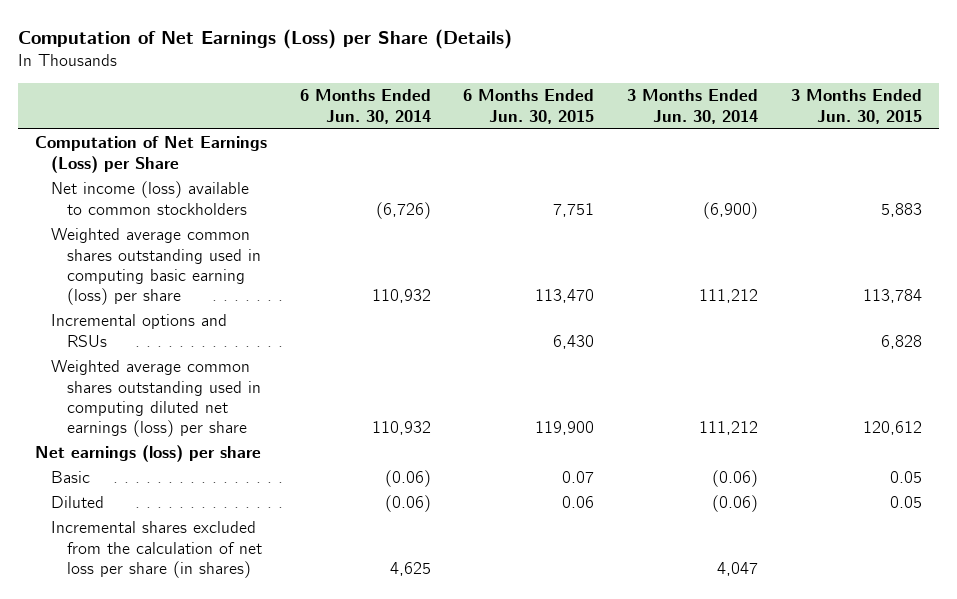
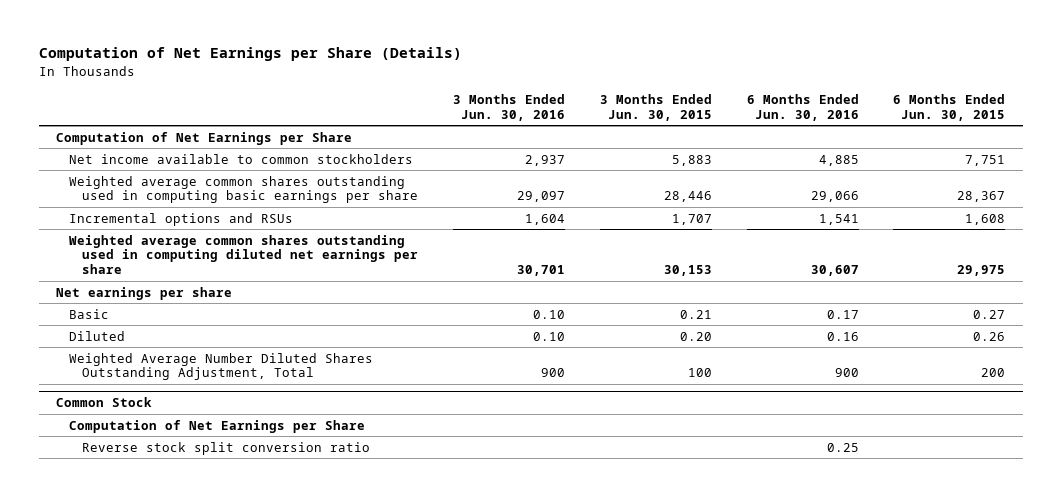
[18,28,513,49] Computation of Net Earnings (Loss) per Share (Details) -> [38,47,462,62] Computation of Net Earnings per Share (Details)
[299,89,431,124] 6 Months Ended Jun. 30, 2014 -> none
[627,89,759,124] 3 Months Ended Jun. 30, 2014 -> none
none -> [453,93,566,121] 3 Months Ended Jun. 30, 2016
none -> [746,93,859,121] 6 Months Ended Jun. 30, 2016
[50,521,263,578] Incremental shares excluded from the calculation of net loss per share (in shares) -> none
[34,136,267,173] Computation of Net Earnings (Loss) per Share -> [56,131,353,145] Computation of Net Earnings per Share
[50,181,249,215] Net income (loss) available to common stockholders -> [69,153,414,164] Net income available to common stockholders
[50,228,262,306] Weighted average common shares outstanding used in computing basic earning (loss) per share -> [69,175,419,204] Weighted average common shares outstanding used in computing basic earnings per share
[535,289,595,304] 113,470 -> [957,191,1006,203] 28,367
[863,289,923,304] 113,784 -> [663,191,712,203] 28,446
[553,334,595,349] 6,430 -> [965,213,1006,225] 1,608
[881,334,923,349] 6,828 -> [671,213,712,225] 1,707
[50,360,262,438] Weighted average common shares outstanding used in computing diluted net earnings (loss) per share -> [69,234,419,275] Weighted average common shares outstanding used in computing diluted net earnings per share
[535,421,595,436] 119,900 -> [957,265,1006,277] 29,975
[863,421,923,436] 120,612 -> [663,265,712,277] 30,153
[34,445,261,463] Net earnings (loss) per share -> [56,286,233,300] Net earnings per share
[562,471,595,484] 0.07 -> [973,309,1006,319] 0.27
[890,471,923,484] 0.05 -> [679,309,712,319] 0.21
[562,496,595,509] 0.06 -> [973,331,1006,341] 0.26
[890,496,923,509] 0.05 -> [679,331,712,341] 0.20
none -> [69,352,374,381] Weighted Average Number Diluted Shares Outstanding Adjustment, Total
none -> [56,397,153,408] Common Stock
none -> [69,419,366,433] Computation of Net Earnings per Share
none -> [82,441,371,455] Reverse stock split conversion ratio

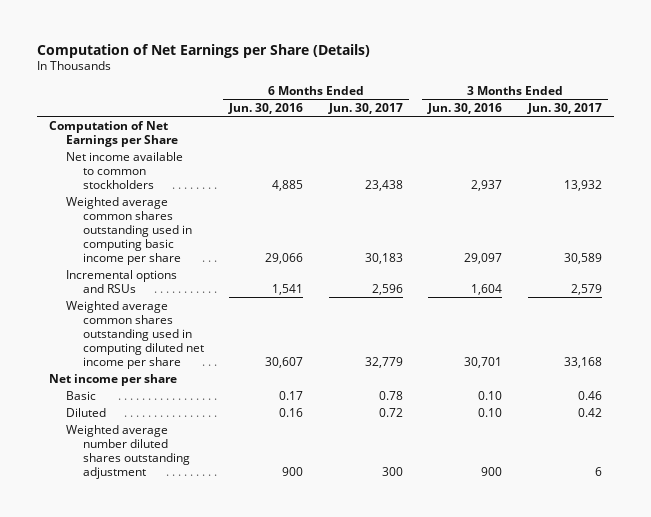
[599,93,712,121] 3 Months Ended Jun. 30, 2015 -> none
[893,93,1006,121] 6 Months Ended Jun. 30, 2015 -> none
none -> [327,102,403,114] Jun. 30, 2017
none -> [526,102,602,114] Jun. 30, 2017
[69,175,419,204] Weighted average common shares outstanding used in computing basic earnings per share -> [66,196,192,265] Weighted average common shares outstanding used in computing basic income per share
[69,234,419,275] Weighted average common shares outstanding used in computing diluted net earnings per share -> [66,300,204,369] Weighted average common shares outstanding used in computing diluted net income per share
[56,286,233,300] Net earnings per share -> [49,373,178,386] Net income per share
[56,397,153,408] Common Stock -> none
[69,419,366,433] Computation of Net Earnings per Share -> none
[82,441,371,455] Reverse stock split conversion ratio -> none
[69,352,374,381] Weighted Average Number Diluted Shares Outstanding Adjustment, Total -> [66,424,190,479] Weighted average number diluted shares outstanding adjustment

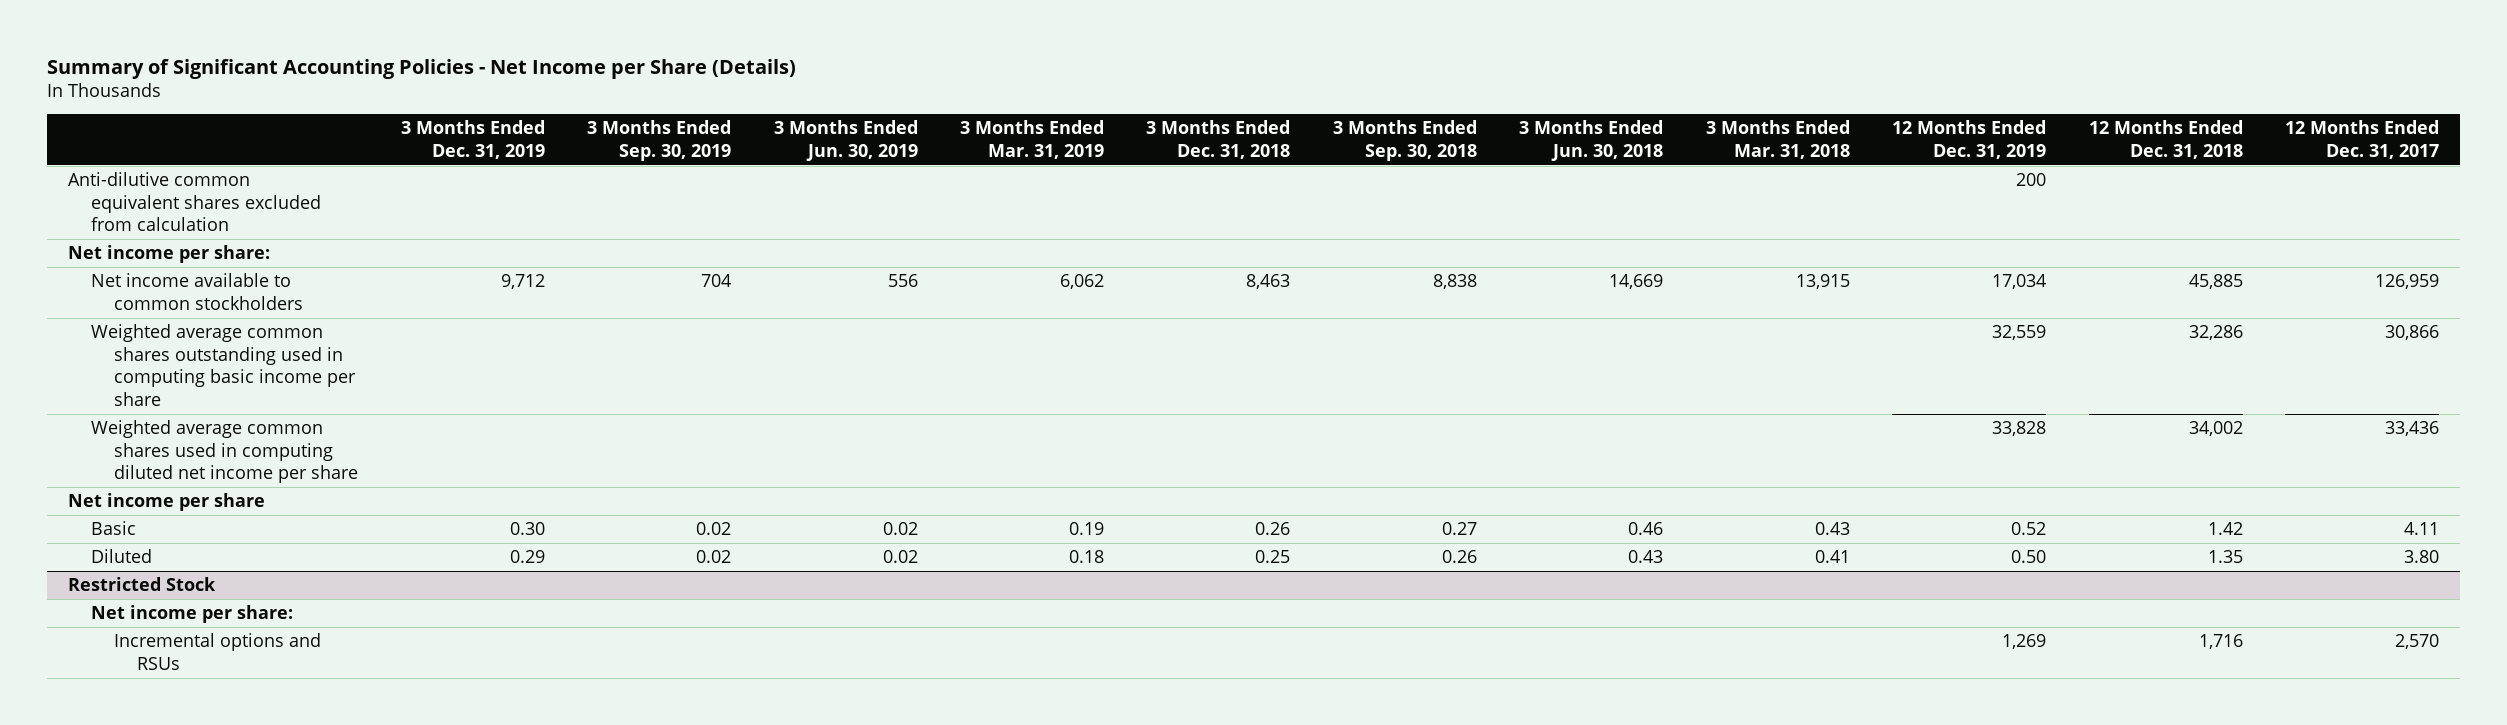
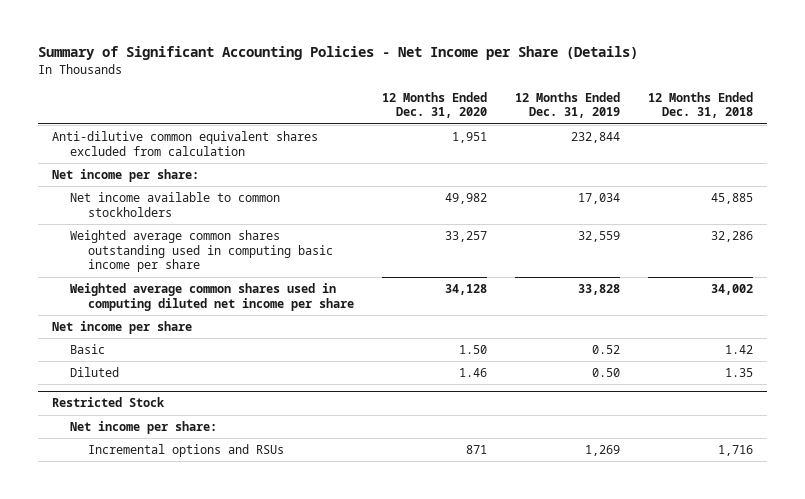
[400,120,545,160] 3 Months Ended Dec. 31, 2019 -> none
[587,120,732,162] 3 Months Ended Sep. 30, 2019 -> none
[773,120,918,162] 3 Months Ended Jun. 30, 2019 -> none
[960,120,1105,160] 3 Months Ended Mar. 31, 2019 -> none
[1146,120,1291,160] 3 Months Ended Dec. 31, 2018 -> none
[1332,120,1477,162] 3 Months Ended Sep. 30, 2018 -> none
[1519,120,1664,162] 3 Months Ended Jun. 30, 2018 -> none
[1705,120,1850,160] 3 Months Ended Mar. 31, 2018 -> none
[2285,120,2440,160] 12 Months Ended Dec. 31, 2017 -> none
none -> [381,91,487,119] 12 Months Ended Dec. 31, 2020
[2016,173,2047,187] 200 -> [570,132,620,144] 232,844

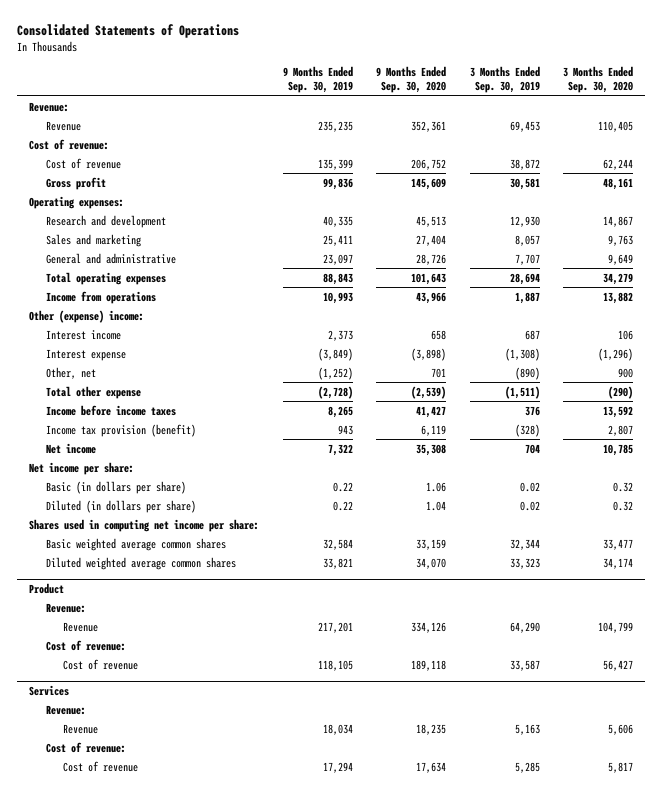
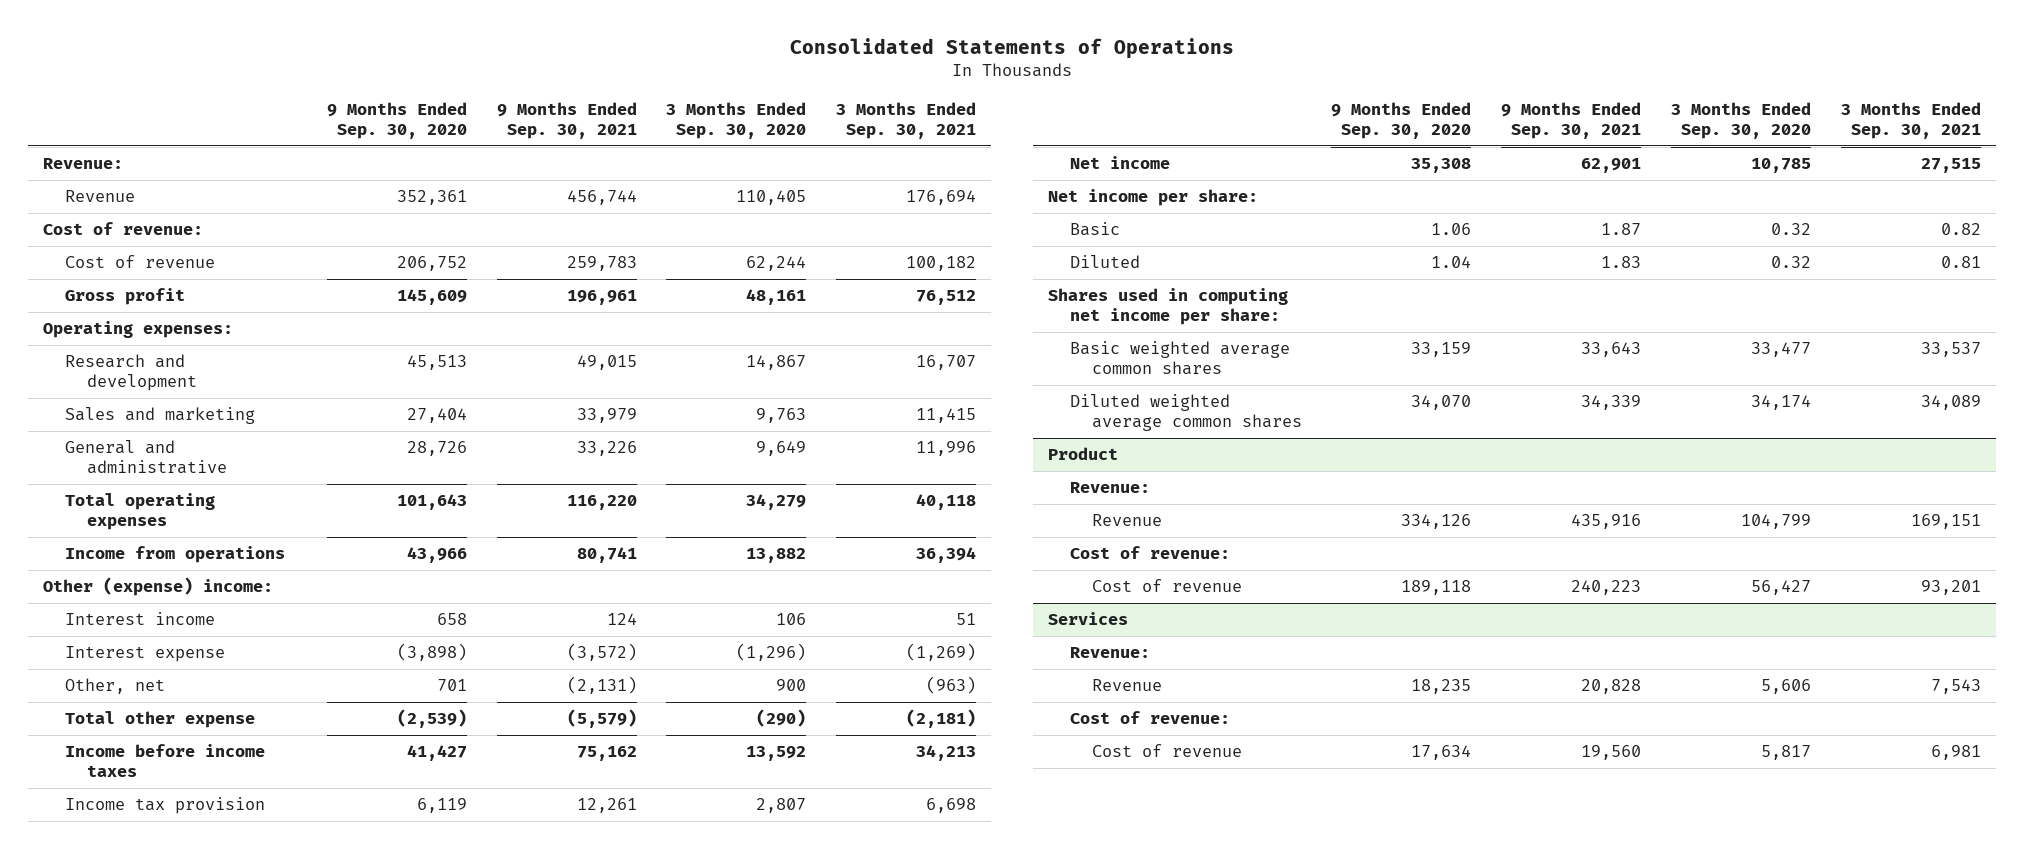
[282,66,353,94] 9 Months Ended Sep. 30, 2019 -> none
[469,66,540,94] 3 Months Ended Sep. 30, 2019 -> none
none -> [496,102,637,140] 9 Months Ended Sep. 30, 2021
none -> [836,102,977,140] 3 Months Ended Sep. 30, 2021
[45,423,196,437] Income tax provision (benefit) -> [64,797,265,815] Income tax provision
[45,480,186,494] Basic (in dollars per share) -> [1069,222,1120,237] Basic
[45,499,196,513] Diluted (in dollars per share) -> [1069,255,1140,269] Diluted

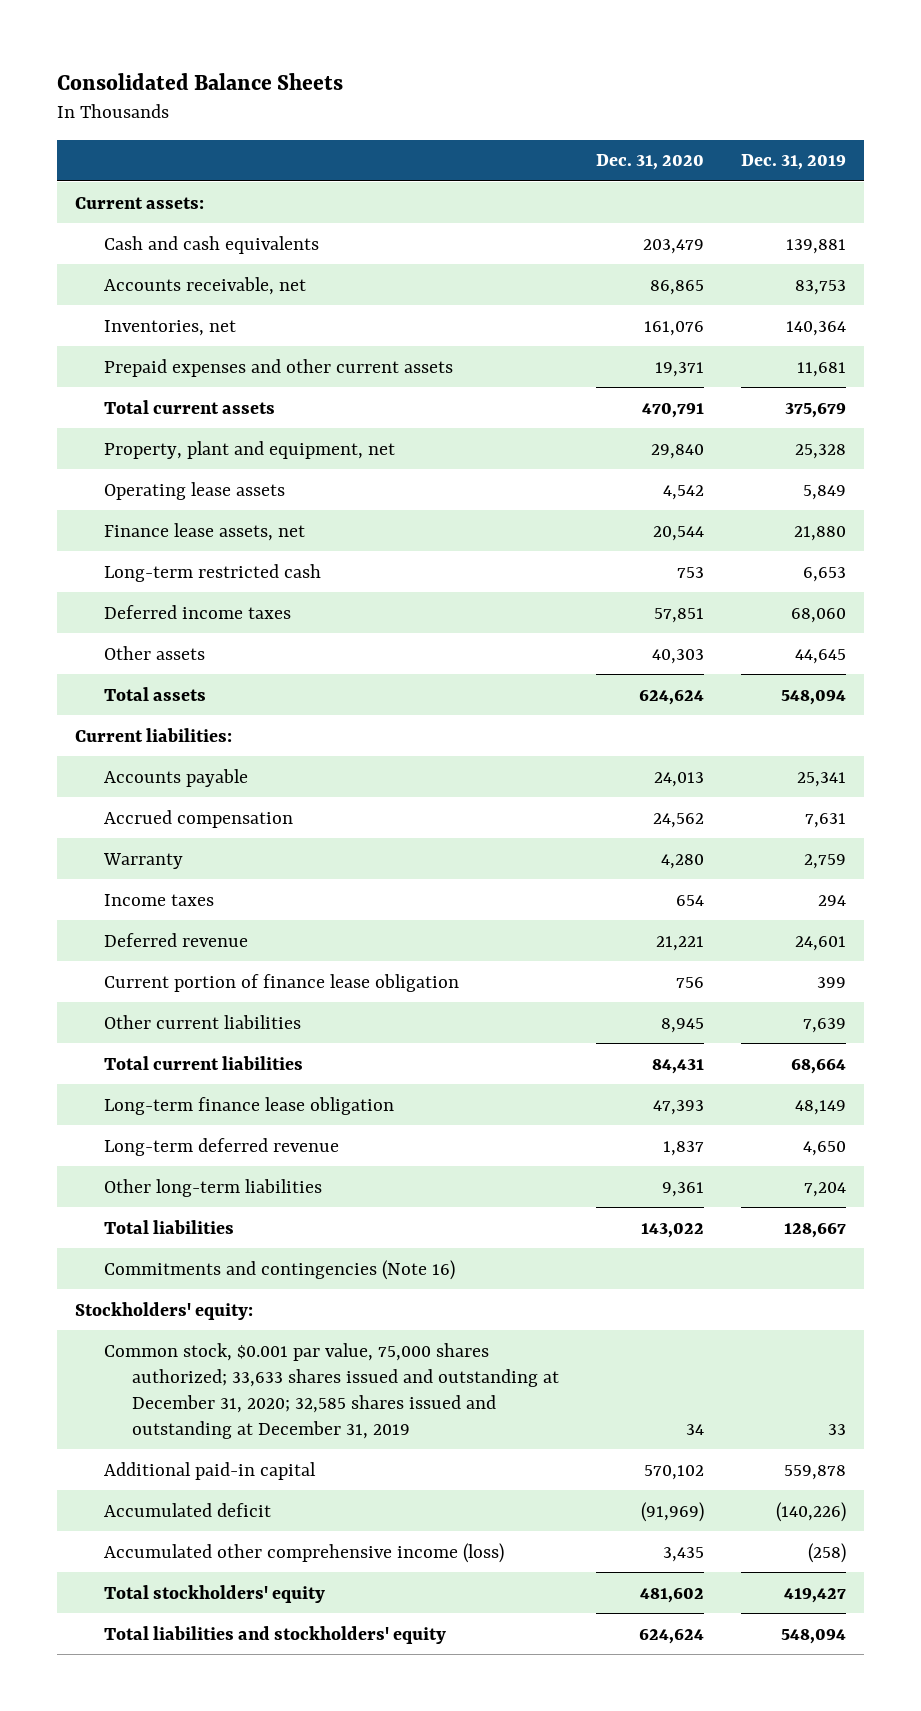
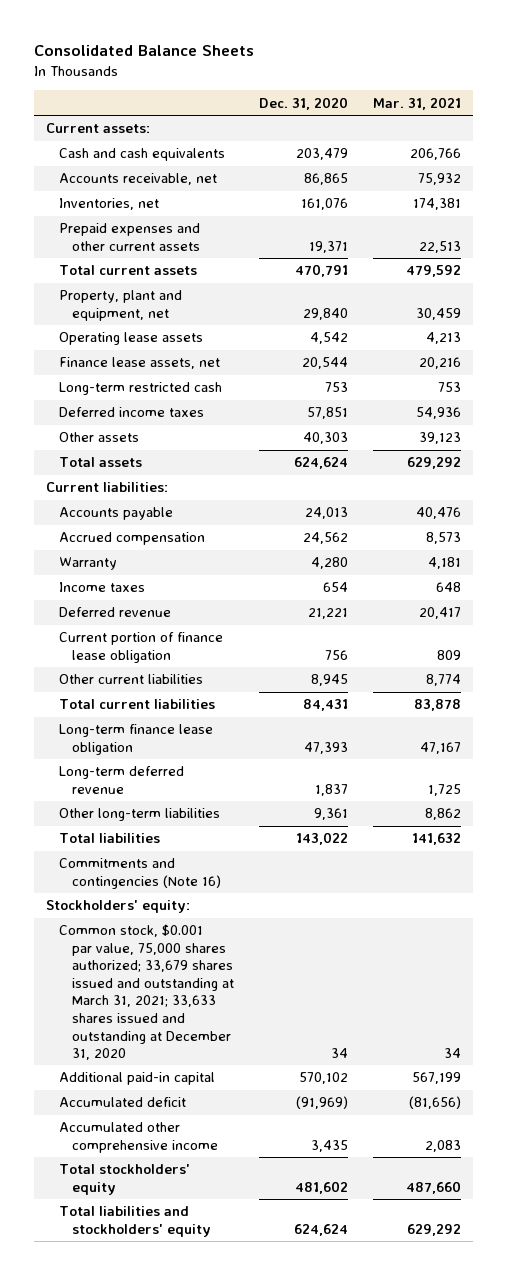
[740,154,846,171] Dec. 31, 2019 -> none
none -> [372,96,461,110] Mar. 31, 2021
[103,1342,559,1439] Common stock, $0.001 par value, 75,000 shares authorized; 33,633 shares issued and outstanding at December 31, 2020; 32,585 shares issued and outstanding at December 31, 2019 -> [59,924,235,1061] Common stock, $0.001 par value, 75,000 shares authorized; 33,679 shares issued and outstanding at March 31, 2021; 33,633 shares issued and outstanding at December 31, 2020
[103,1542,504,1563] Accumulated other comprehensive income (loss) -> [59,1122,219,1153] Accumulated other comprehensive income

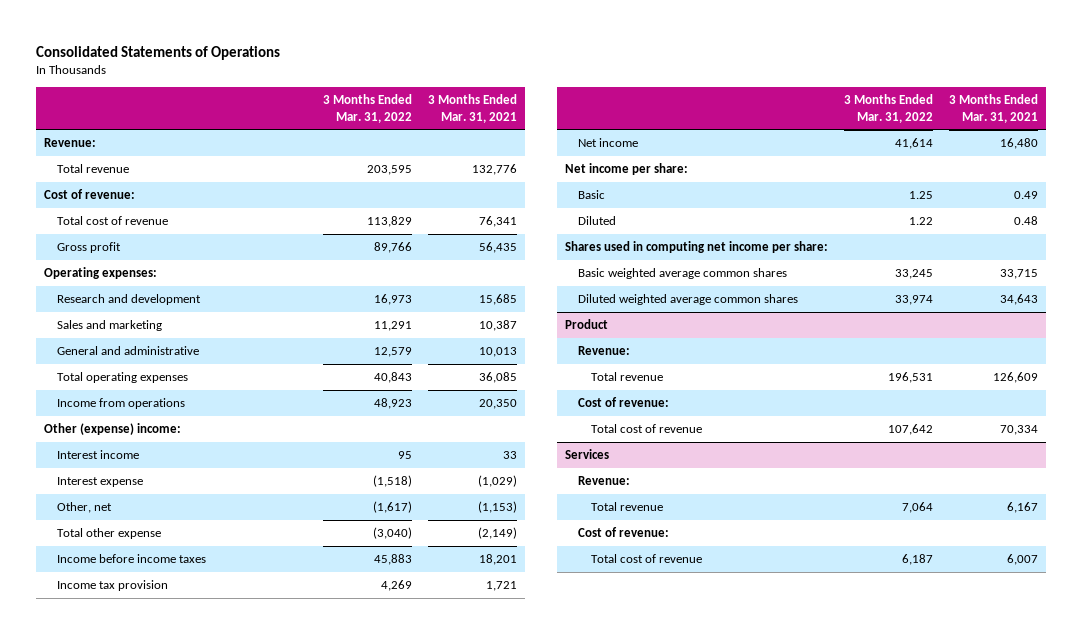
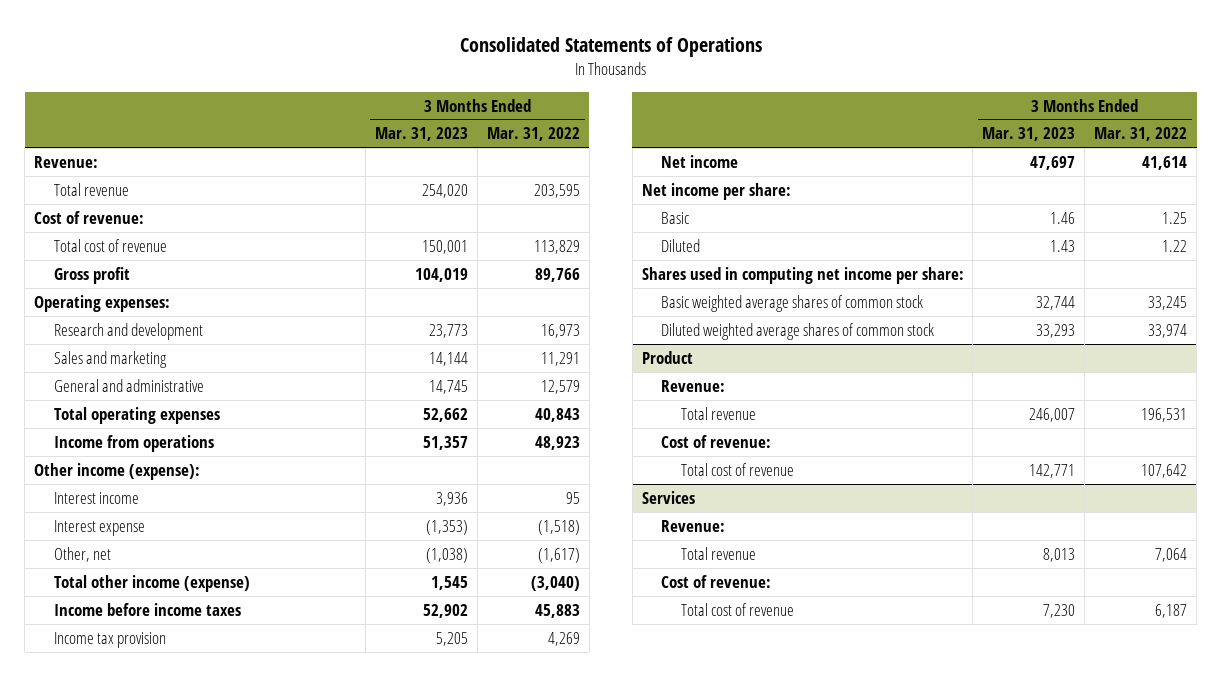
[428,94,518,123] 3 Months Ended Mar. 31, 2021 -> none
none -> [375,127,469,142] Mar. 31, 2023
[44,423,182,436] Other (expense) income: -> [34,462,201,480] Other income (expense):
[57,528,162,540] Total other expense -> [54,574,251,592] Total other income (expense)
[578,268,788,280] Basic weighted average common shares -> [661,294,924,312] Basic weighted average shares of common stock
[578,294,799,306] Diluted weighted average common shares -> [661,322,935,340] Diluted weighted average shares of common stock

